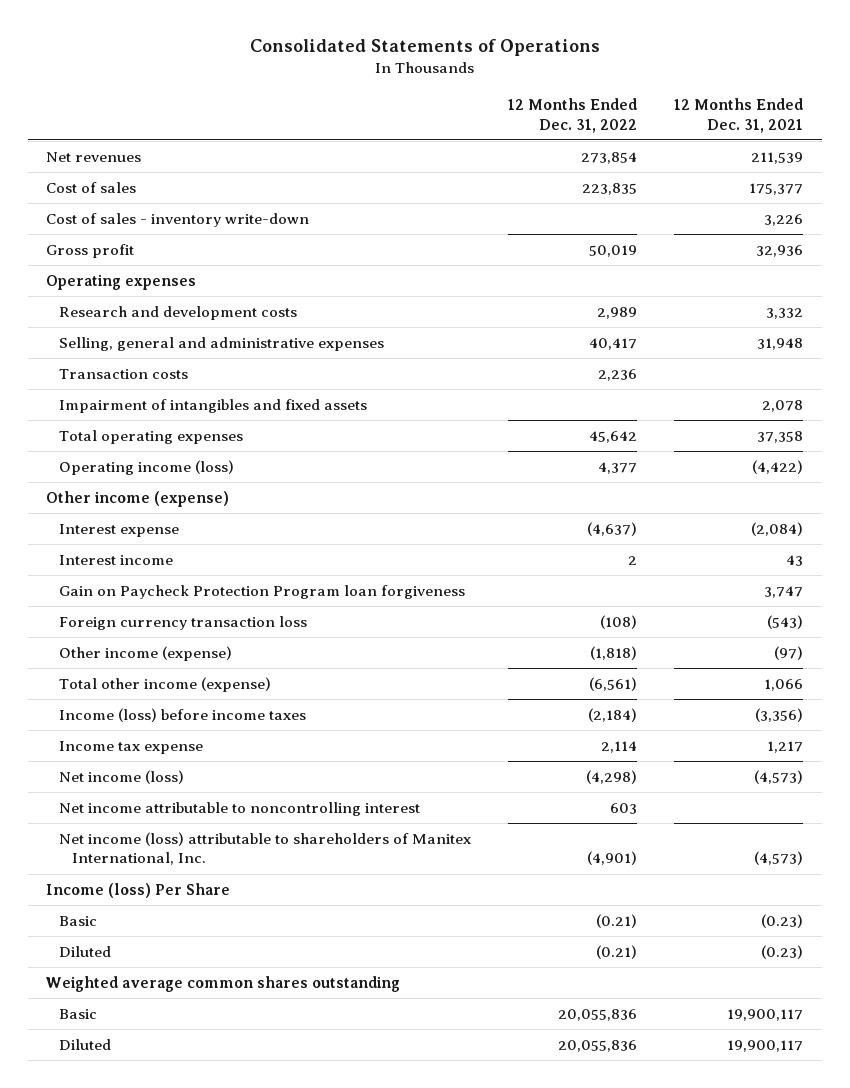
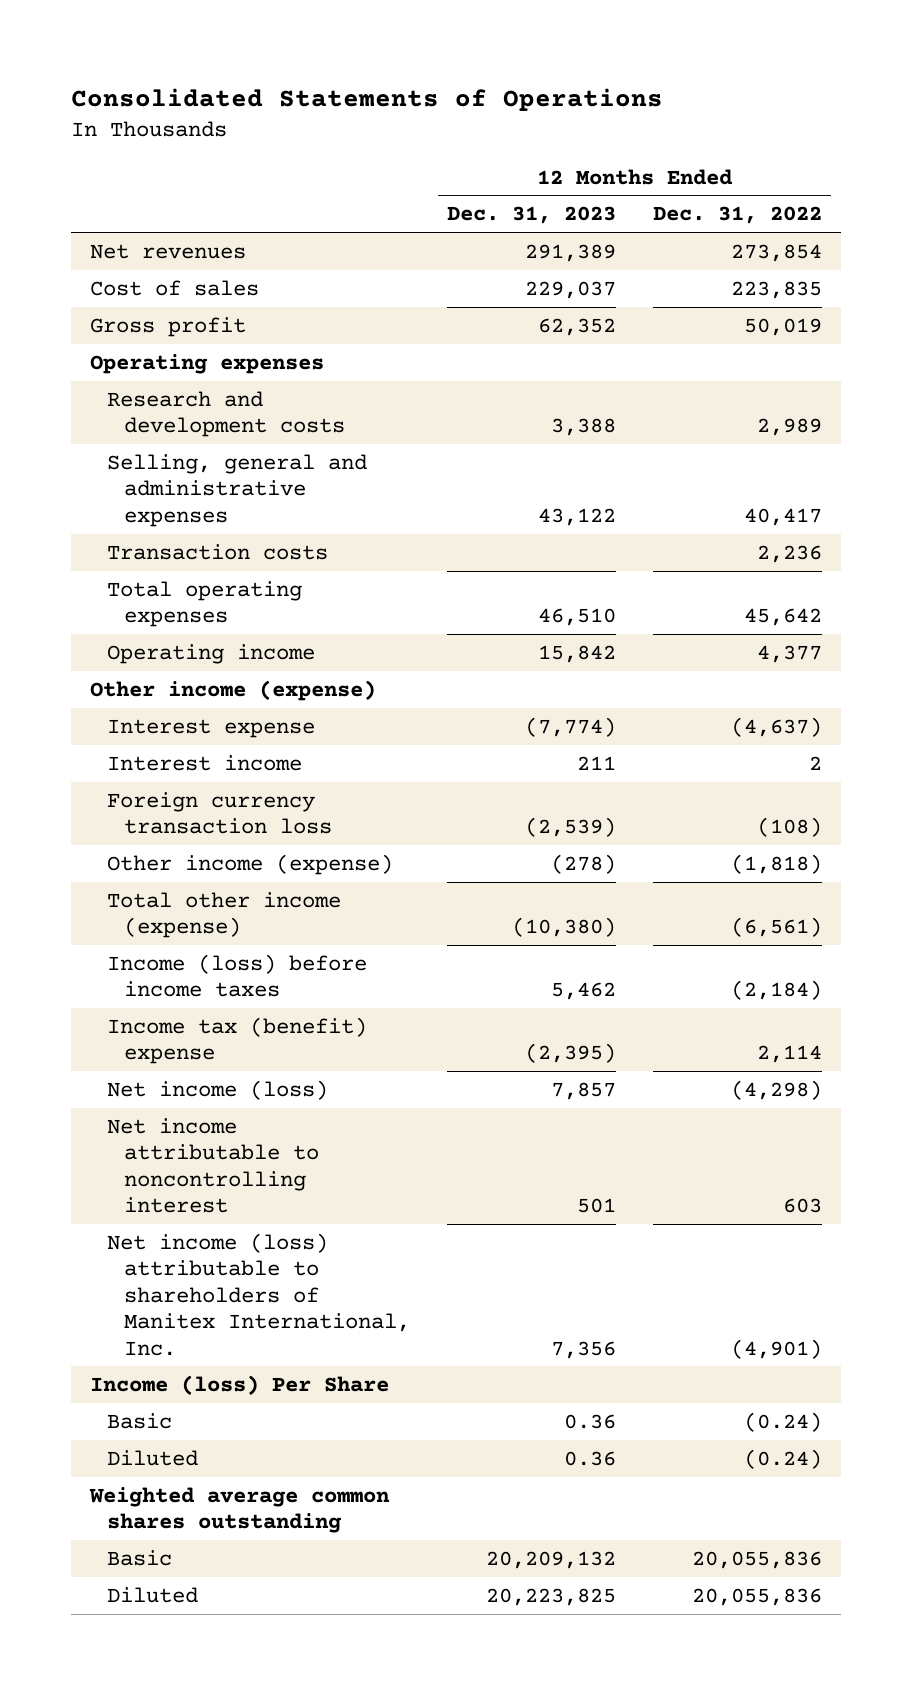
[674,97,804,133] 12 Months Ended Dec. 31, 2021 -> none
none -> [447,206,617,225] Dec. 31, 2023
[46,212,310,227] Cost of sales - inventory write-down -> none
[59,398,368,413] Impairment of intangibles and fixed assets -> none
[59,459,235,475] Operating income (loss) -> [106,643,315,664] Operating income
[59,584,466,599] Gain on Paycheck Protection Program loan forgiveness -> none
[59,740,204,754] Income tax expense -> [106,1016,367,1065] Income tax (benefit) expense
[596,913,638,928] (0.21) -> [744,1411,823,1432] (0.24)
[596,944,638,959] (0.21) -> [744,1448,823,1469] (0.24)

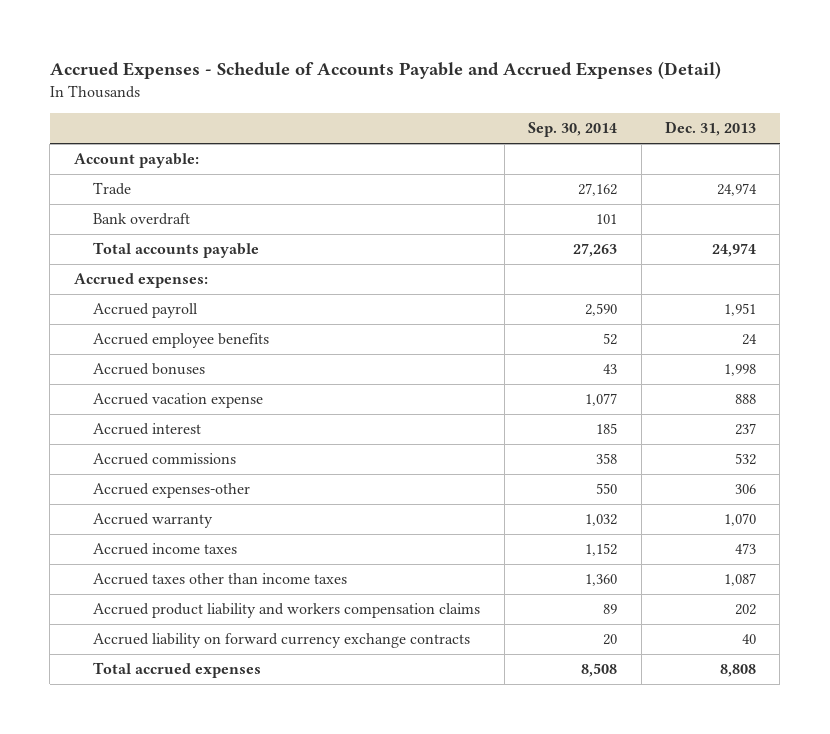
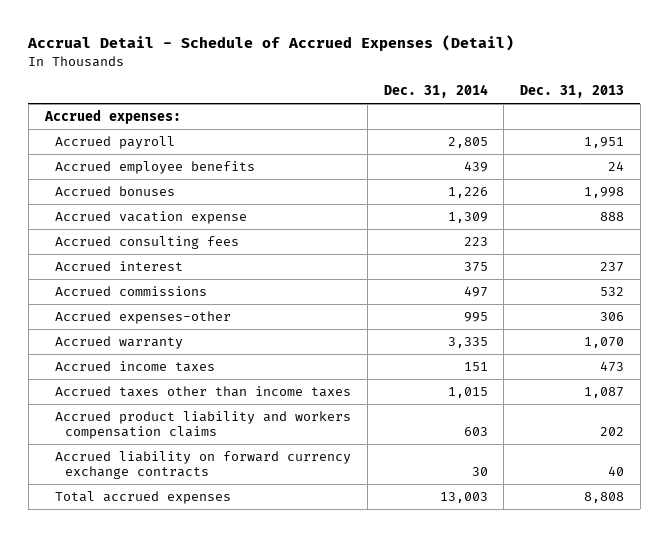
[49,60,721,79] Accrued Expenses - Schedule of Accounts Payable and Accrued Expenses (Detail) -> [27,35,515,52] Accrual Detail - Schedule of Accrued Expenses (Detail)
[528,122,618,138] Sep. 30, 2014 -> none
none -> [383,84,488,99] Dec. 31, 2014
[73,153,199,169] Account payable: -> none
[93,182,132,196] Trade -> none
[93,213,191,226] Bank overdraft -> none
[93,242,260,259] Total accounts payable -> none
none -> [54,235,239,249] Accrued consulting fees

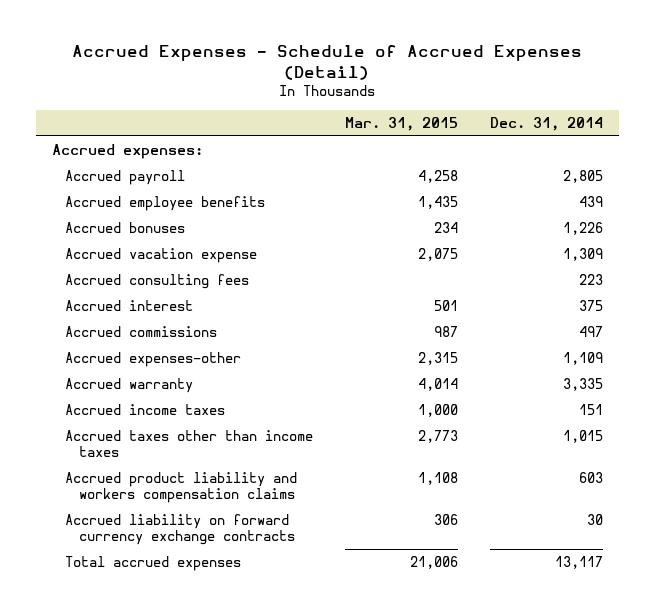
[27,35,515,52] Accrual Detail - Schedule of Accrued Expenses (Detail) -> [72,45,583,81] Accrued Expenses - Schedule of Accrued Expenses (Detail)
[520,85,625,99] Dec. 31, 2013 -> none
none -> [345,117,459,132] Mar. 31, 2015
[463,311,488,322] 995 -> [562,352,603,366] 1,109
[439,491,488,503] 13,003 -> [554,556,603,570] 13,117

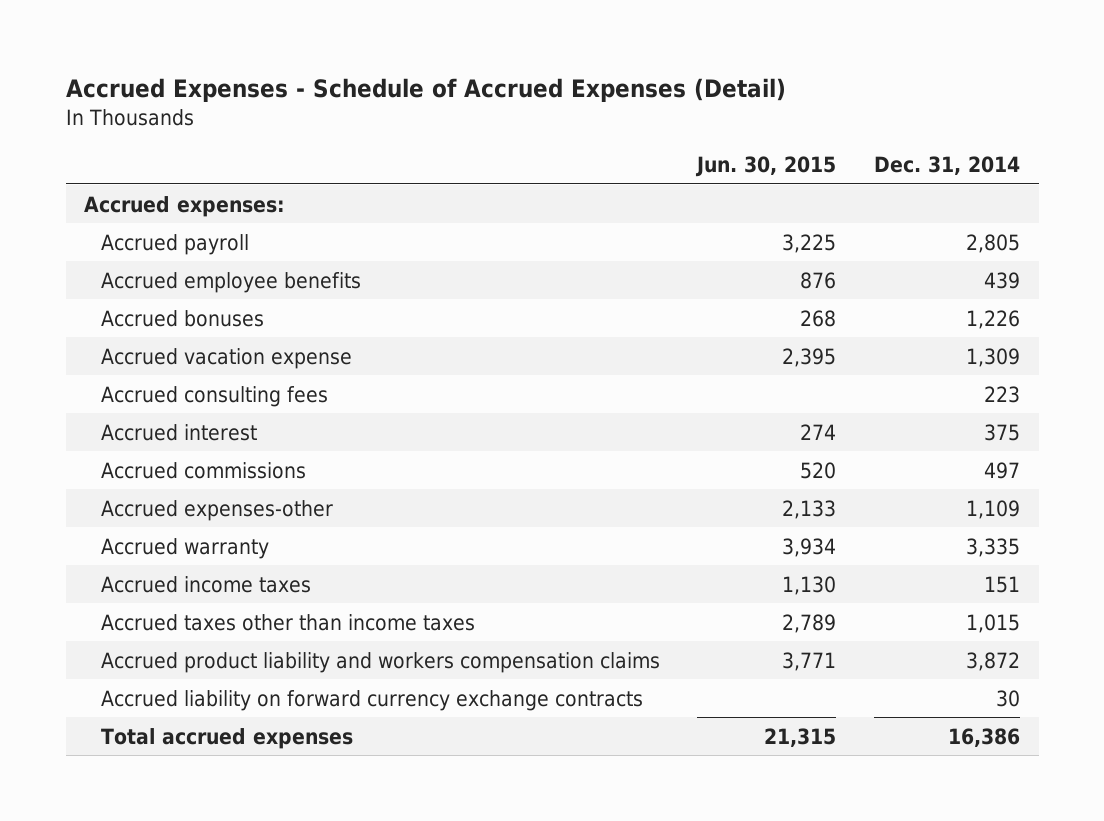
[345,117,459,132] Mar. 31, 2015 -> none
none -> [695,156,837,178] Jun. 30, 2015
[578,472,603,484] 603 -> [965,651,1020,671] 3,872
[554,556,603,570] 13,117 -> [947,727,1020,747] 16,386

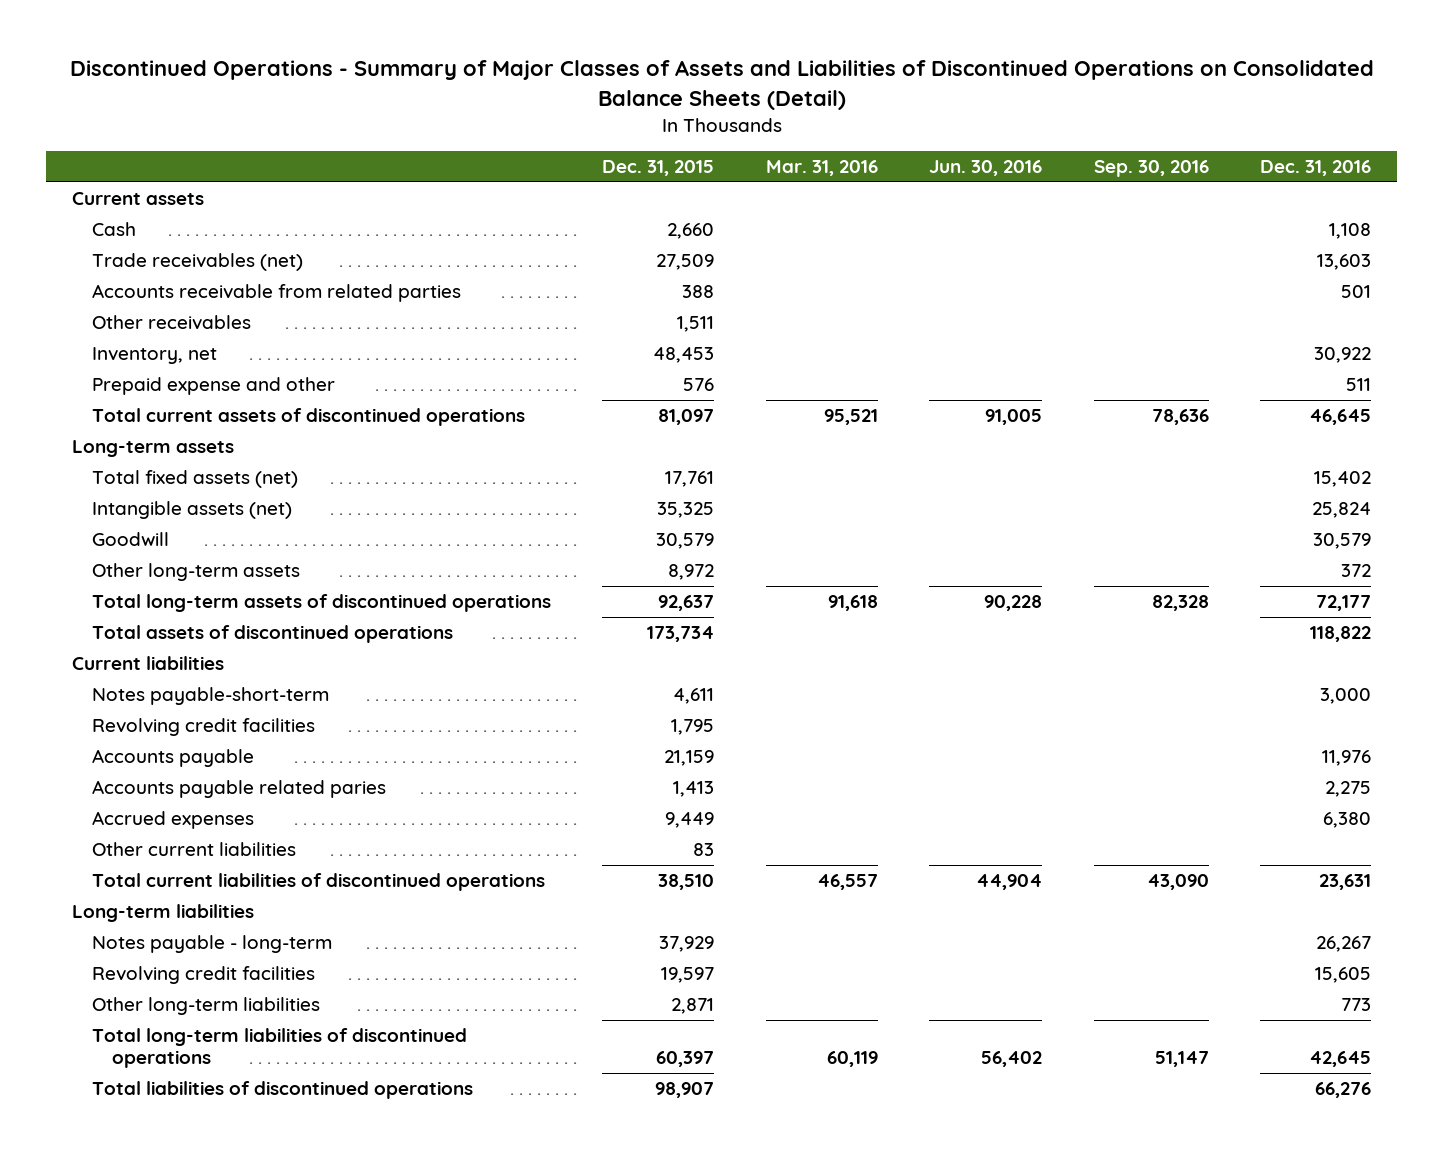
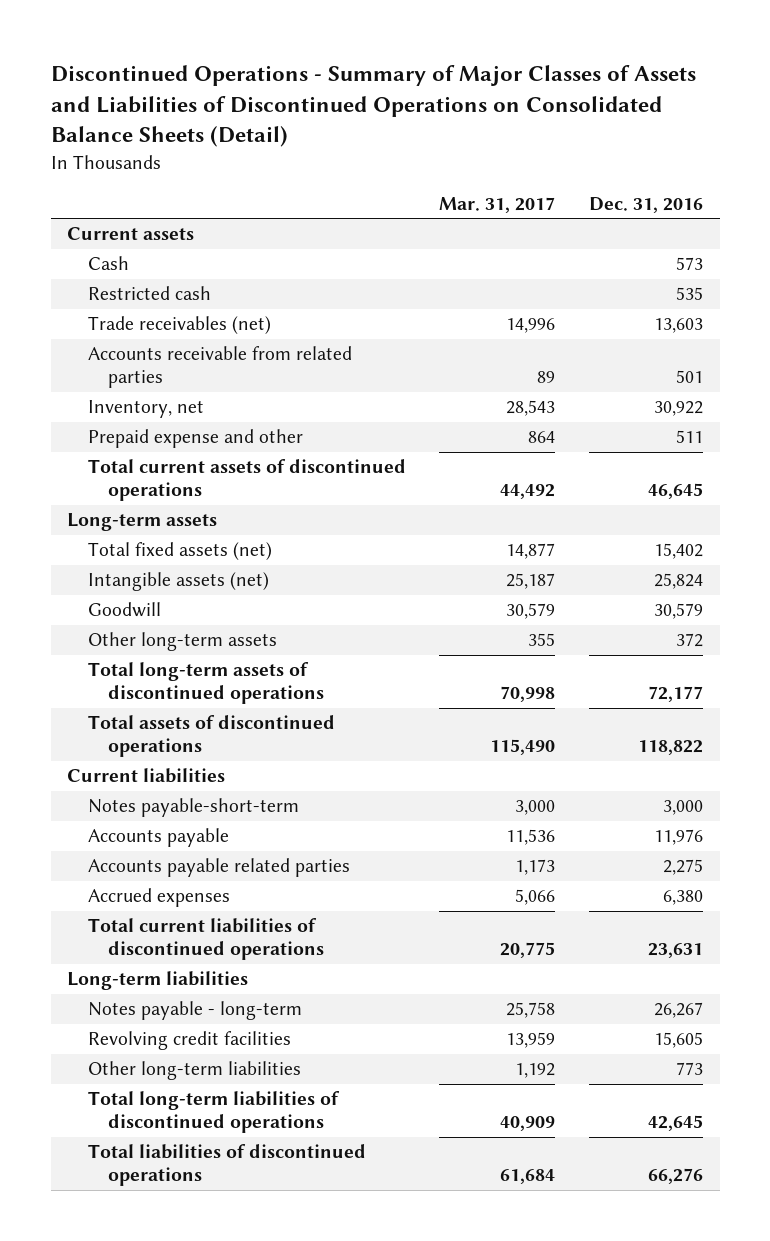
[602,160,715,177] Dec. 31, 2015 -> none
[765,160,878,177] Mar. 31, 2016 -> none
[929,160,1043,177] Jun. 30, 2016 -> none
[1093,160,1209,178] Sep. 30, 2016 -> none
none -> [439,196,556,213] Mar. 31, 2017
[1329,223,1372,240] 1,108 -> [675,257,703,271] 573
none -> [87,286,211,301] Restricted cash
[91,315,251,331] Other receivables -> none
[91,718,315,737] Revolving credit facilities -> none
[91,780,386,799] Accounts payable related paries -> [87,858,350,878] Accounts payable related parties
[91,842,296,857] Other current liabilities -> none

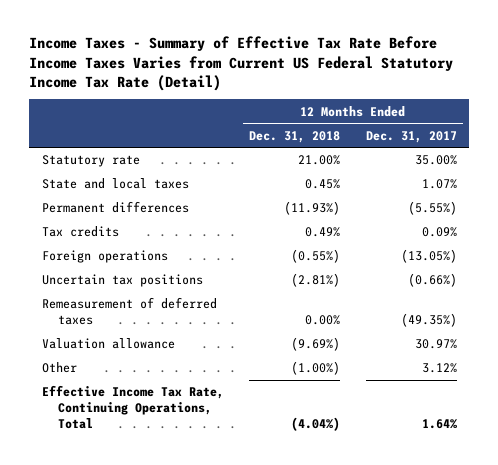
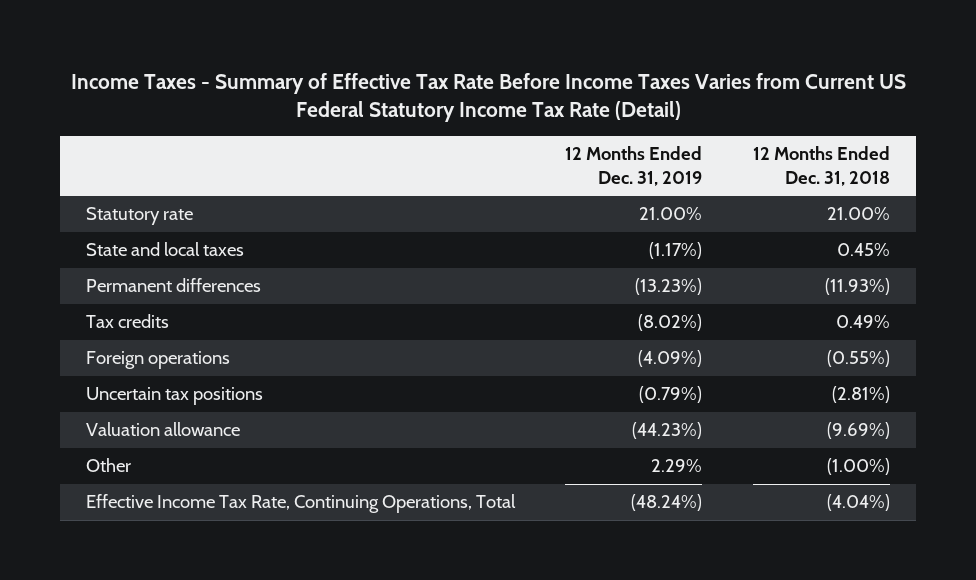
[365,130,457,143] Dec. 31, 2017 -> none
none -> [565,145,703,186] 12 Months Ended Dec. 31, 2019
[41,297,217,326] Remeasurement of deferred taxes -> none

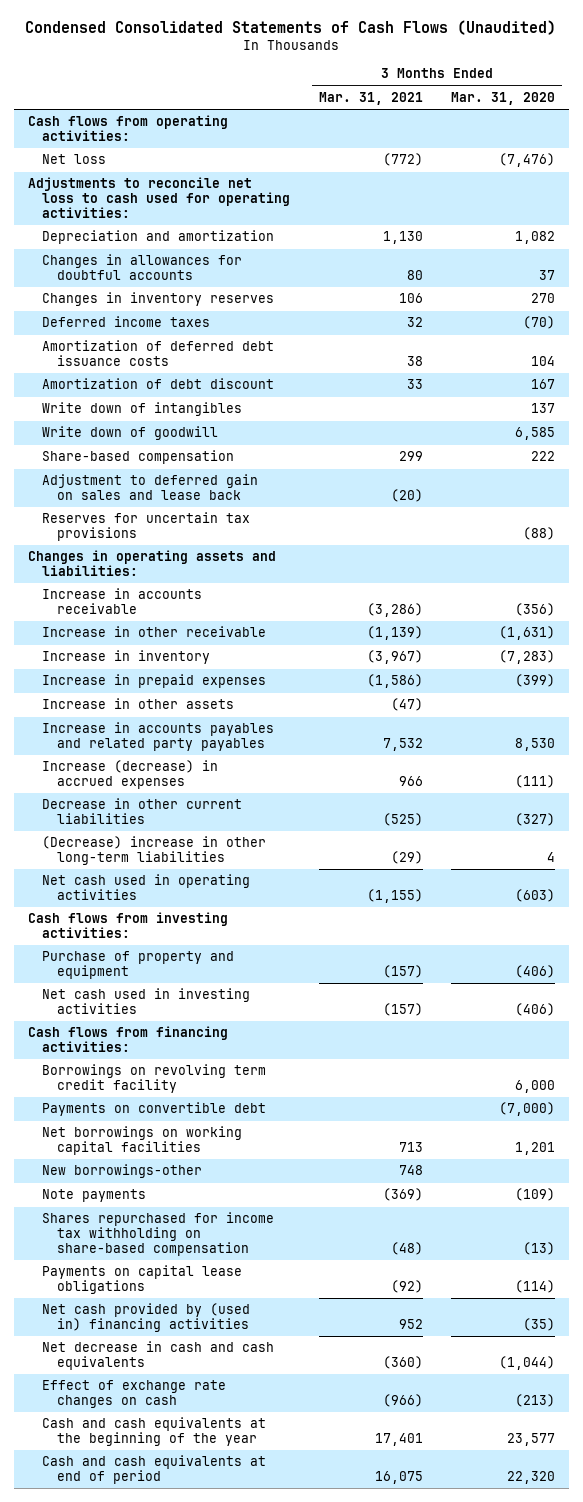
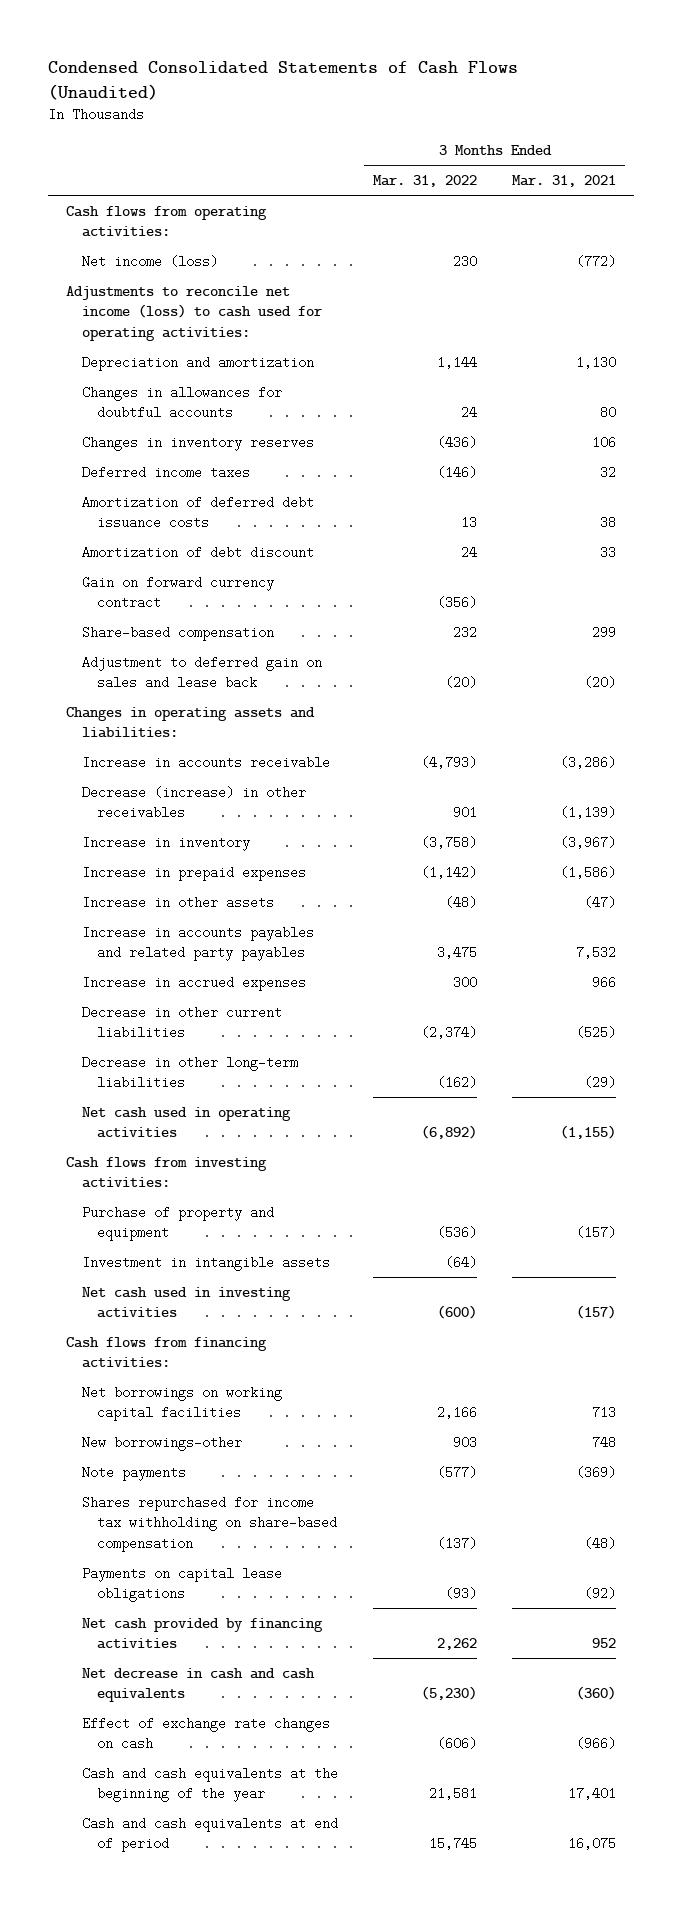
[451,92,556,106] Mar. 31, 2020 -> none
none -> [372,175,477,188] Mar. 31, 2022
[42,154,107,165] Net loss -> [81,254,218,268] Net income (loss)
[27,177,291,218] Adjustments to reconcile net loss to cash used for operating activities: -> [65,285,322,341] Adjustments to reconcile net income (loss) to cash used for operating activities:
[42,402,243,417] Write down of intangibles -> none
[42,426,219,441] Write down of goodwill -> none
none -> [81,575,274,610] Gain on forward currency contract
[42,512,251,541] Reserves for uncertain tax provisions -> none
[42,626,267,638] Increase in other receivable -> [81,785,306,820] Decrease (increase) in other receivables
[42,760,219,789] Increase (decrease) in accrued expenses -> [81,975,306,991] Increase in accrued expenses
[42,836,267,865] (Decrease) increase in other long-term liabilities -> [81,1055,298,1090] Decrease in other long-term liabilities
none -> [81,1255,330,1271] Investment in intangible assets
[42,1064,267,1093] Borrowings on revolving term credit facility -> none
[42,1102,267,1117] Payments on convertible debt -> none
[42,1303,251,1332] Net cash provided by (used in) financing activities -> [81,1617,323,1650] Net cash provided by financing activities

